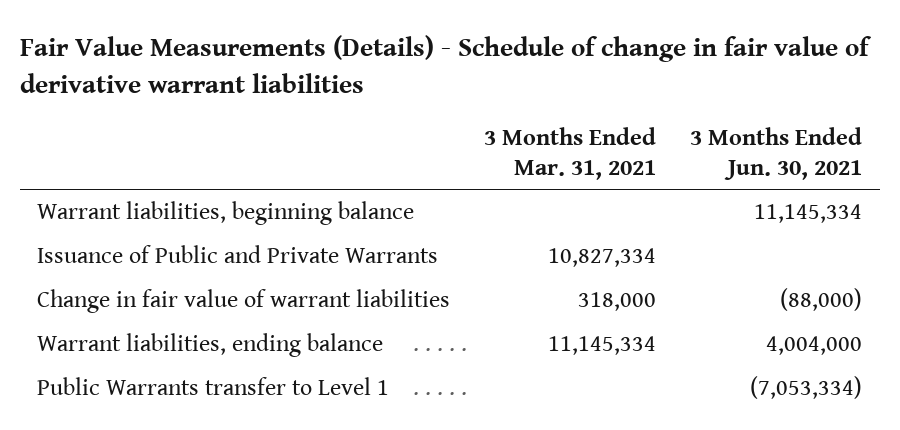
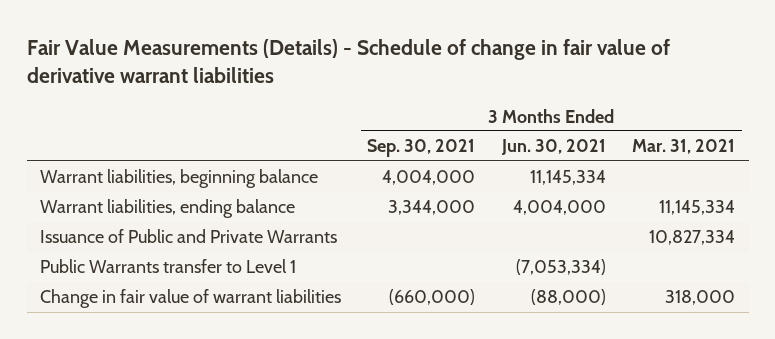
none -> [367,139,476,158] Sep. 30, 2021
[37,245,439,264] Issuance of Public and Private Warrants -> [39,229,337,244] Issuance of Public and Private Warrants
[37,289,451,314] Change in fair value of warrant liabilities -> [39,289,341,309] Change in fair value of warrant liabilities

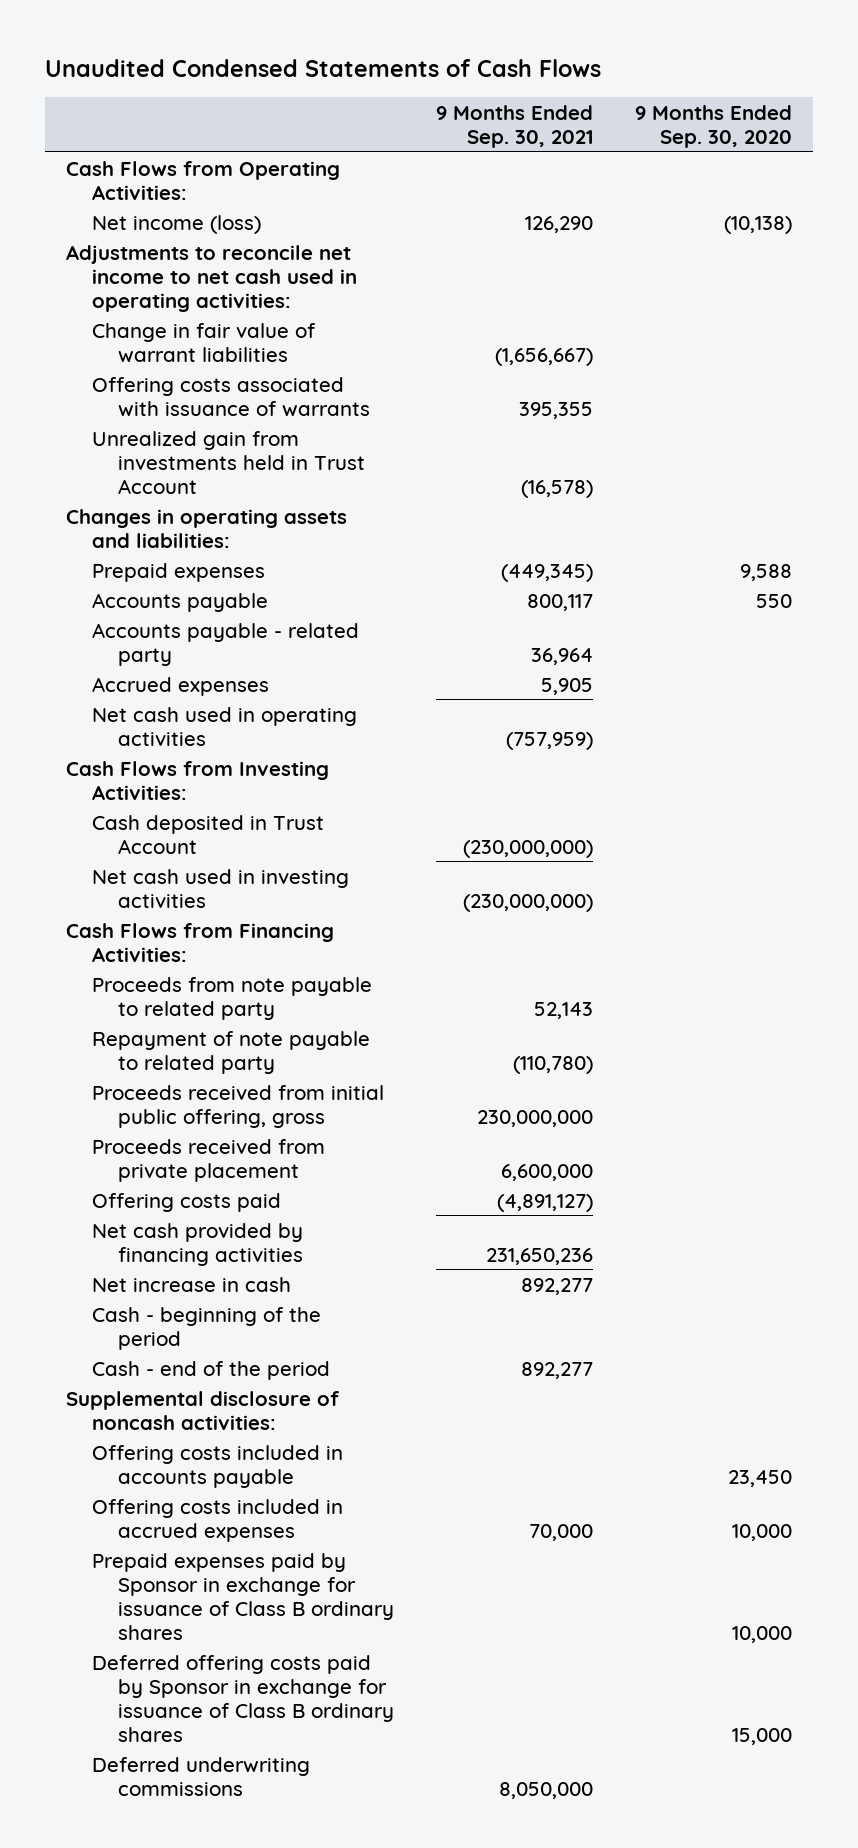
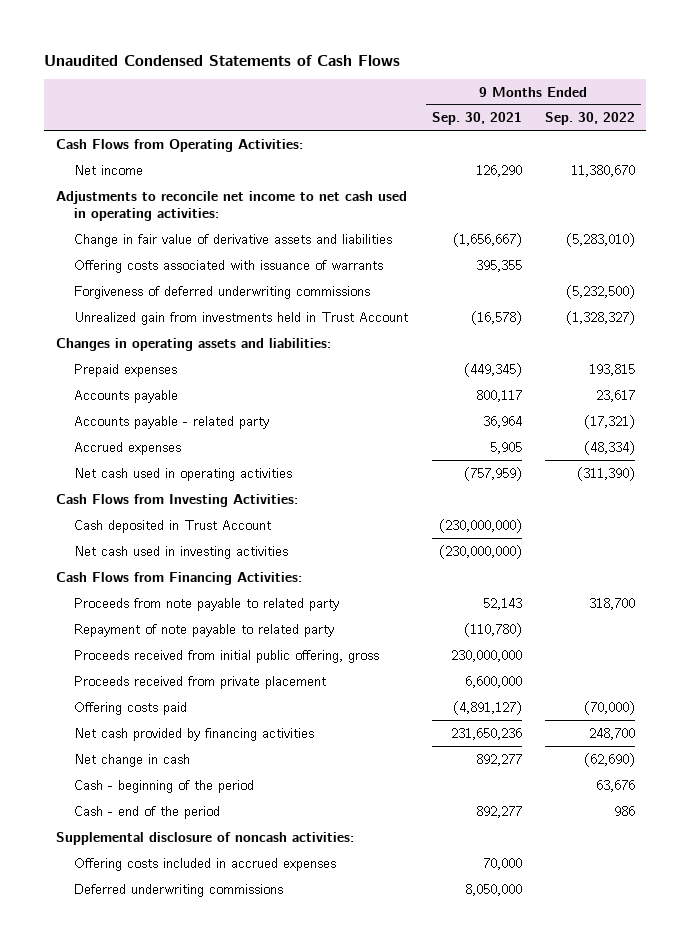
[634,104,792,148] 9 Months Ended Sep. 30, 2020 -> none
none -> [544,112,635,126] Sep. 30, 2022
[91,214,261,234] Net income (loss) -> [74,164,144,175] Net income
[91,322,316,363] Change in fair value of warrant liabilities -> [74,233,393,247] Change in fair value of derivative assets and liabilities
none -> [74,285,371,299] Forgiveness of deferred underwriting commissions
[91,1276,291,1292] Net increase in cash -> [74,753,191,767] Net change in cash
[91,1444,343,1488] Offering costs included in accounts payable -> none
[91,1552,395,1640] Prepaid expenses paid by Sponsor in exchange for issuance of Class B ordinary shares -> none
[91,1654,395,1742] Deferred offering costs paid by Sponsor in exchange for issuance of Class B ordinary shares -> none

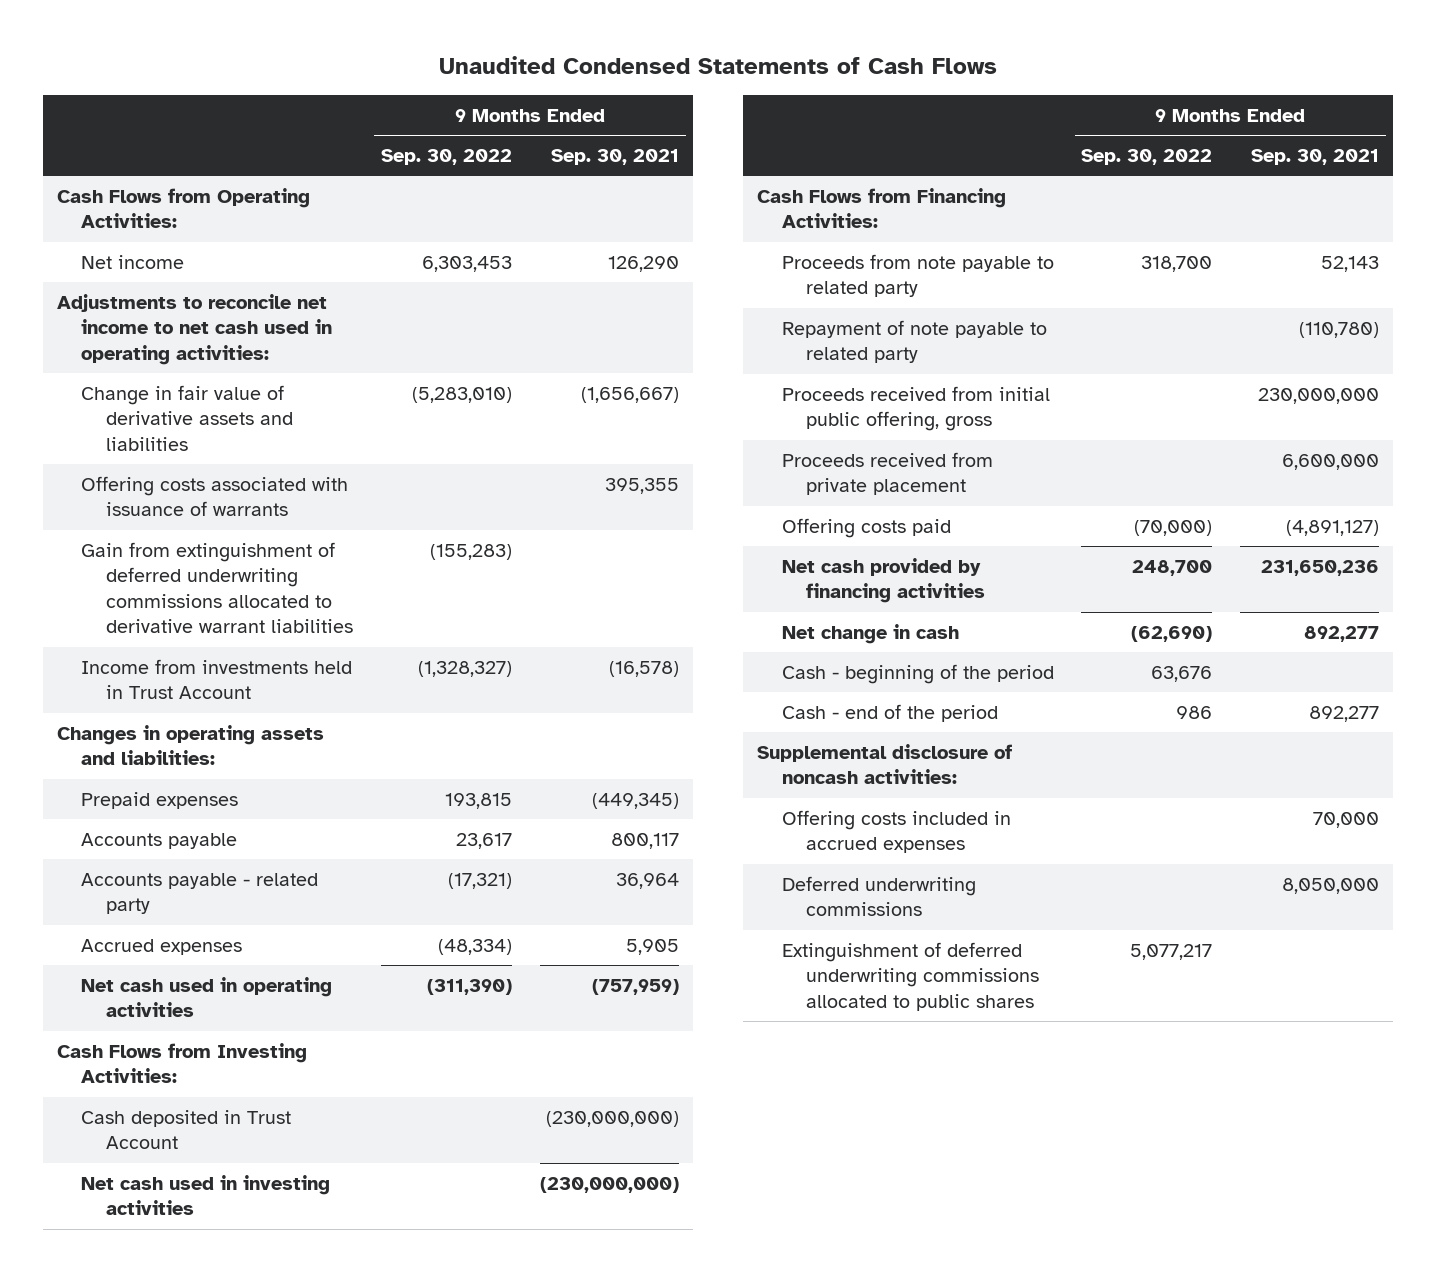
[570,164,635,177] 11,380,670 -> [422,256,513,273] 6,303,453
[74,285,371,299] Forgiveness of deferred underwriting commissions -> [81,542,353,634] Gain from extinguishment of deferred underwriting commissions allocated to derivative warrant liabilities
[565,284,635,299] (5,232,500) -> [430,544,513,561] (155,283)
[74,311,409,325] Unrealized gain from investments held in Trust Account -> [81,659,353,700] Income from investments held in Trust Account
none -> [781,942,1039,1011] Extinguishment of deferred underwriting commissions allocated to public shares

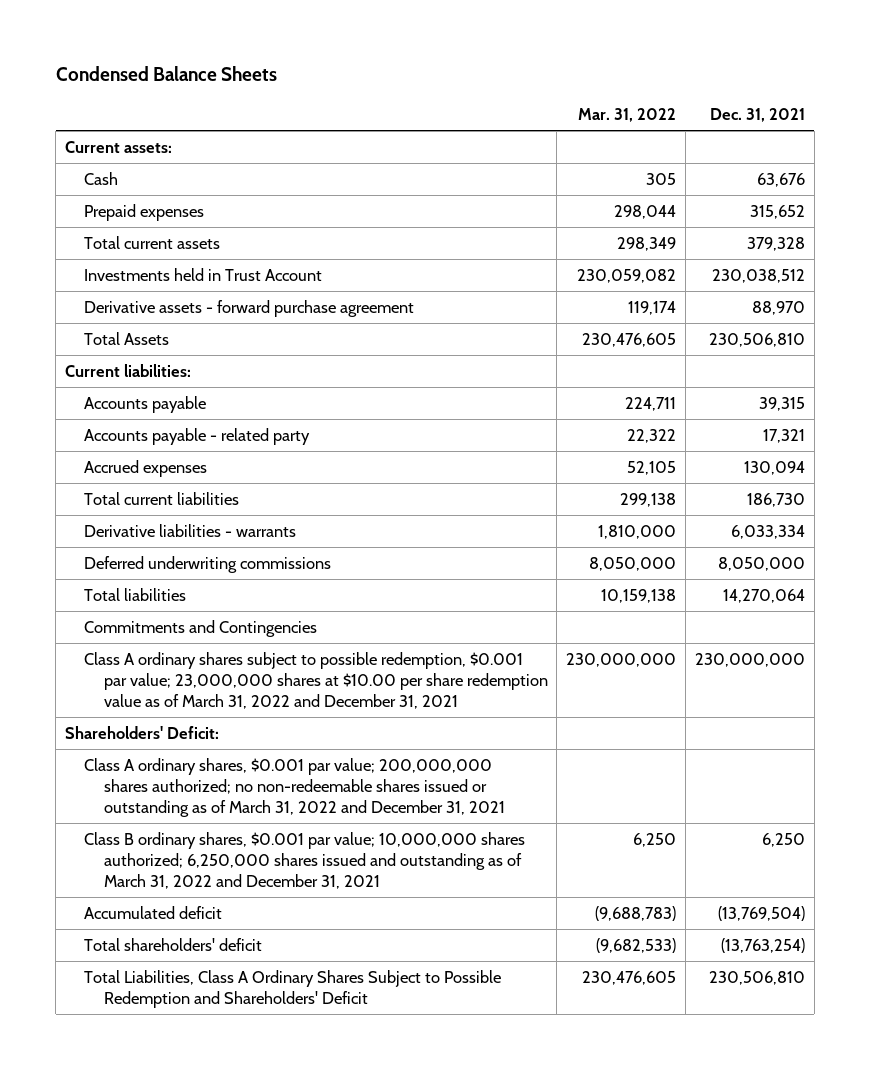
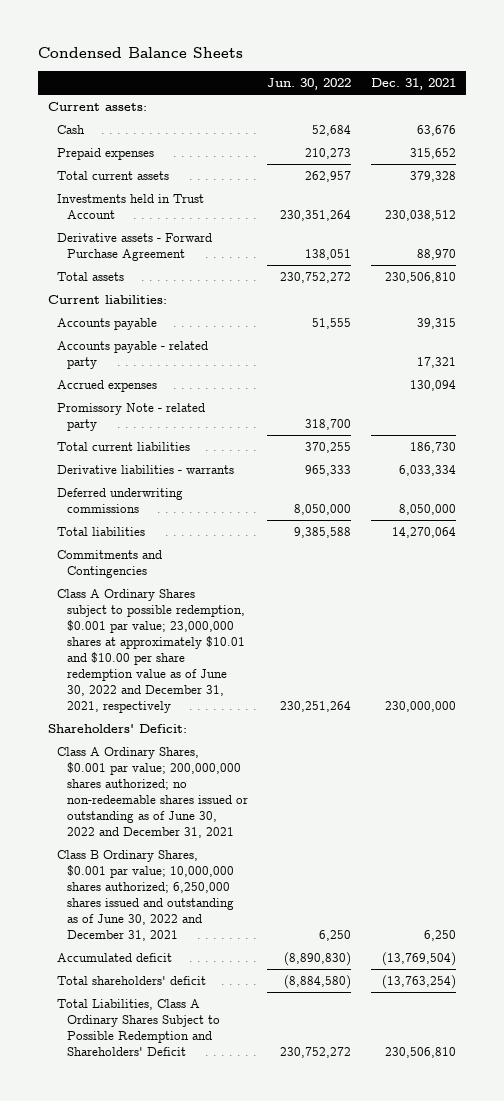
[578,107,677,122] Mar. 31, 2022 -> none
none -> [267,77,352,90] Jun. 30, 2022
[84,299,415,317] Derivative assets - forward purchase agreement -> [57,233,213,262] Derivative assets - Forward Purchase Agreement
[84,331,170,345] Total Assets -> [57,272,125,282] Total assets
none -> [57,403,206,432] Promissory Note - related party
[84,651,548,709] Class A ordinary shares subject to possible redemption, $0.001 par value; 23,000,000 shares at $10.00 per share redemption value as of March 31, 2022 and December 31, 2021 -> [57,589,245,713] Class A Ordinary Shares subject to possible redemption, $0.001 par value; 23,000,000 shares at approximately $10.01 and $10.00 per share redemption value as of June 30, 2022 and December 31, 2021, respectively
[84,757,505,817] Class A ordinary shares, $0.001 par value; 200,000,000 shares authorized; no non-redeemable shares issued or outstanding as of March 31, 2022 and December 31, 2021 -> [57,747,248,838] Class A Ordinary Shares, $0.001 par value; 200,000,000 shares authorized; no non-redeemable shares issued or outstanding as of June 30, 2022 and December 31, 2021
[84,831,526,889] Class B ordinary shares, $0.001 par value; 10,000,000 shares authorized; 6,250,000 shares issued and outstanding as of March 31, 2022 and December 31, 2021 -> [57,850,234,941] Class B Ordinary Shares, $0.001 par value; 10,000,000 shares authorized; 6,250,000 shares issued and outstanding as of June 30, 2022 and December 31, 2021

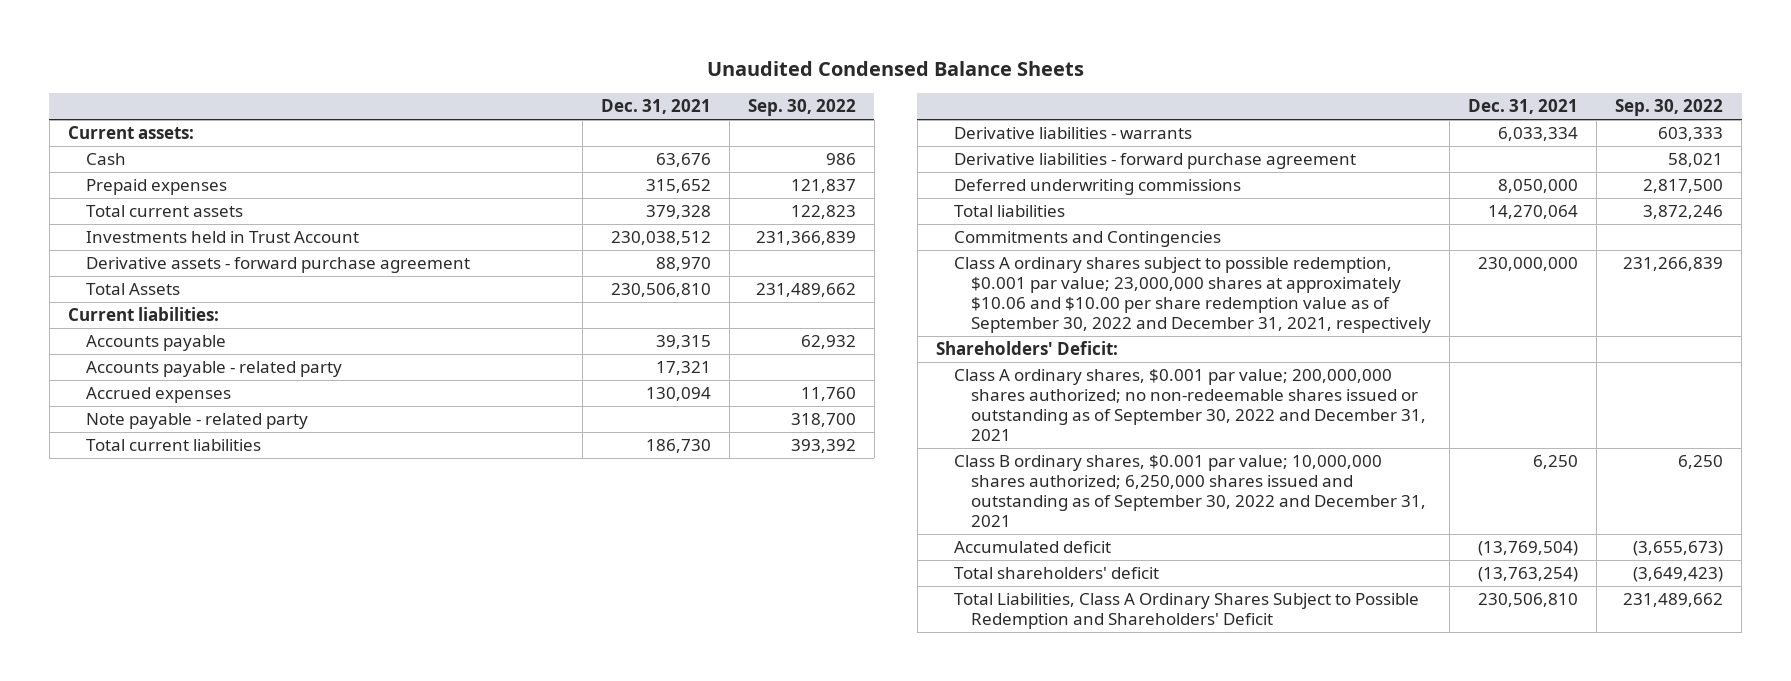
[37,46,243,58] Condensed Balance Sheets -> [706,61,1084,77] Unaudited Condensed Balance Sheets
[267,77,352,90] Jun. 30, 2022 -> none
none -> [747,99,856,117] Sep. 30, 2022
[57,233,213,262] Derivative assets - Forward Purchase Agreement -> [85,257,470,274] Derivative assets - forward purchase agreement
[57,272,125,282] Total assets -> [85,283,180,296] Total Assets
[57,403,206,432] Promissory Note - related party -> [85,413,308,430] Note payable - related party
none -> [953,153,1356,170] Derivative liabilities - forward purchase agreement
[57,589,245,713] Class A Ordinary Shares subject to possible redemption, $0.001 par value; 23,000,000 shares at approximately $10.01 and $10.00 per share redemption value as of June 30, 2022 and December 31, 2021, respectively -> [953,257,1432,334] Class A ordinary shares subject to possible redemption, $0.001 par value; 23,000,000 shares at approximately $10.06 and $10.00 per share redemption value as of September 30, 2022 and December 31, 2021, respectively
[57,747,248,838] Class A Ordinary Shares, $0.001 par value; 200,000,000 shares authorized; no non-redeemable shares issued or outstanding as of June 30, 2022 and December 31, 2021 -> [953,369,1427,442] Class A ordinary shares, $0.001 par value; 200,000,000 shares authorized; no non-redeemable shares issued or outstanding as of September 30, 2022 and December 31, 2021
[57,850,234,941] Class B Ordinary Shares, $0.001 par value; 10,000,000 shares authorized; 6,250,000 shares issued and outstanding as of June 30, 2022 and December 31, 2021 -> [953,455,1427,528] Class B ordinary shares, $0.001 par value; 10,000,000 shares authorized; 6,250,000 shares issued and outstanding as of September 30, 2022 and December 31, 2021

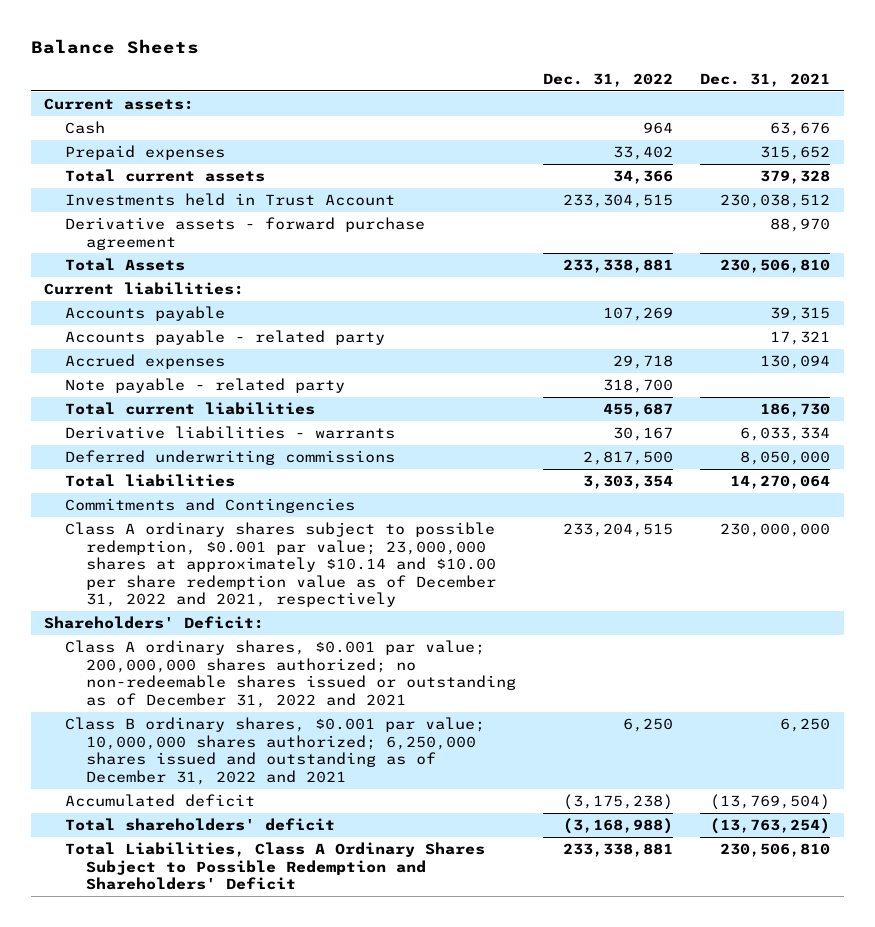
[706,61,1084,77] Unaudited Condensed Balance Sheets -> [30,38,199,54] Balance Sheets
[747,99,856,117] Sep. 30, 2022 -> none
none -> [543,72,674,87] Dec. 31, 2022
[953,153,1356,170] Derivative liabilities - forward purchase agreement -> none
[953,257,1432,334] Class A ordinary shares subject to possible redemption, $0.001 par value; 23,000,000 shares at approximately $10.06 and $10.00 per share redemption value as of September 30, 2022 and December 31, 2021, respectively -> [65,521,496,608] Class A ordinary shares subject to possible redemption, $0.001 par value; 23,000,000 shares at approximately $10.14 and $10.00 per share redemption value as of December 31, 2022 and 2021, respectively
[953,369,1427,442] Class A ordinary shares, $0.001 par value; 200,000,000 shares authorized; no non-redeemable shares issued or outstanding as of September 30, 2022 and December 31, 2021 -> [65,639,516,708] Class A ordinary shares, $0.001 par value; 200,000,000 shares authorized; no non-redeemable shares issued or outstanding as of December 31, 2022 and 2021
[953,455,1427,528] Class B ordinary shares, $0.001 par value; 10,000,000 shares authorized; 6,250,000 shares issued and outstanding as of September 30, 2022 and December 31, 2021 -> [65,716,486,785] Class B ordinary shares, $0.001 par value; 10,000,000 shares authorized; 6,250,000 shares issued and outstanding as of December 31, 2022 and 2021

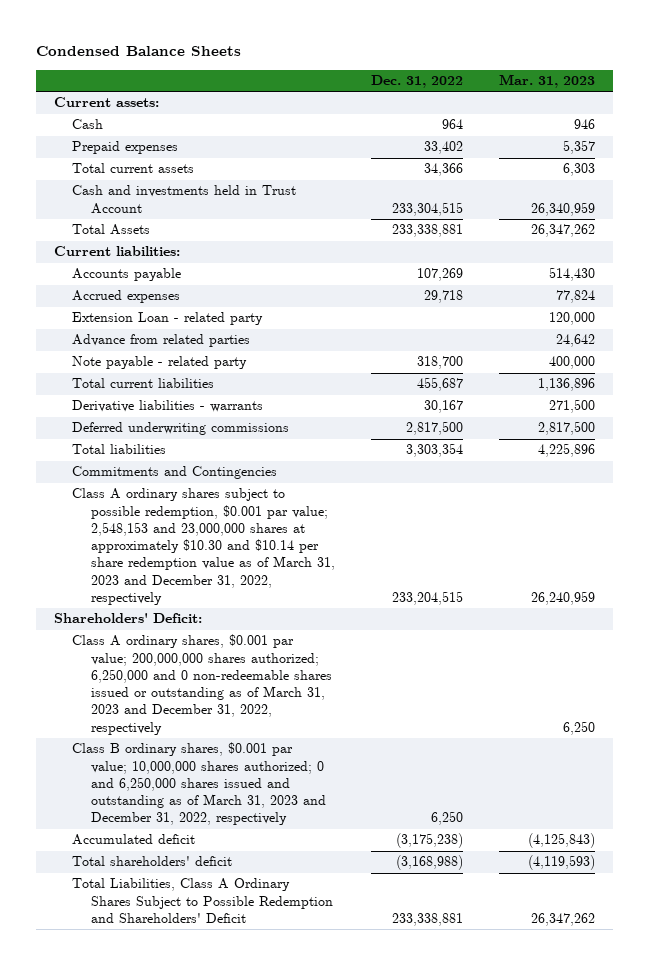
[30,38,199,54] Balance Sheets -> [35,46,241,57] Condensed Balance Sheets
[700,72,831,87] Dec. 31, 2021 -> none
none -> [499,74,596,89] Mar. 31, 2023
[65,216,426,250] Derivative assets - forward purchase agreement -> none
[65,192,396,206] Investments held in Trust Account -> [72,185,297,214] Cash and investments held in Trust Account
[65,329,386,345] Accounts payable - related party -> none
none -> [72,312,264,326] Extension Loan - related party
none -> [72,334,251,348] Advance from related parties
[65,521,496,608] Class A ordinary shares subject to possible redemption, $0.001 par value; 23,000,000 shares at approximately $10.14 and $10.00 per share redemption value as of December 31, 2022 and 2021, respectively -> [72,488,336,605] Class A ordinary shares subject to possible redemption, $0.001 par value; 2,548,153 and 23,000,000 shares at approximately $10.30 and $10.14 per share redemption value as of March 31, 2023 and December 31, 2022, respectively
[65,639,516,708] Class A ordinary shares, $0.001 par value; 200,000,000 shares authorized; no non-redeemable shares issued or outstanding as of December 31, 2022 and 2021 -> [72,634,333,735] Class A ordinary shares, $0.001 par value; 200,000,000 shares authorized; 6,250,000 and 0 non-redeemable shares issued or outstanding as of March 31, 2023 and December 31, 2022, respectively
[65,716,486,785] Class B ordinary shares, $0.001 par value; 10,000,000 shares authorized; 6,250,000 shares issued and outstanding as of December 31, 2022 and 2021 -> [72,742,327,826] Class B ordinary shares, $0.001 par value; 10,000,000 shares authorized; 0 and 6,250,000 shares issued and outstanding as of March 31, 2023 and December 31, 2022, respectively

